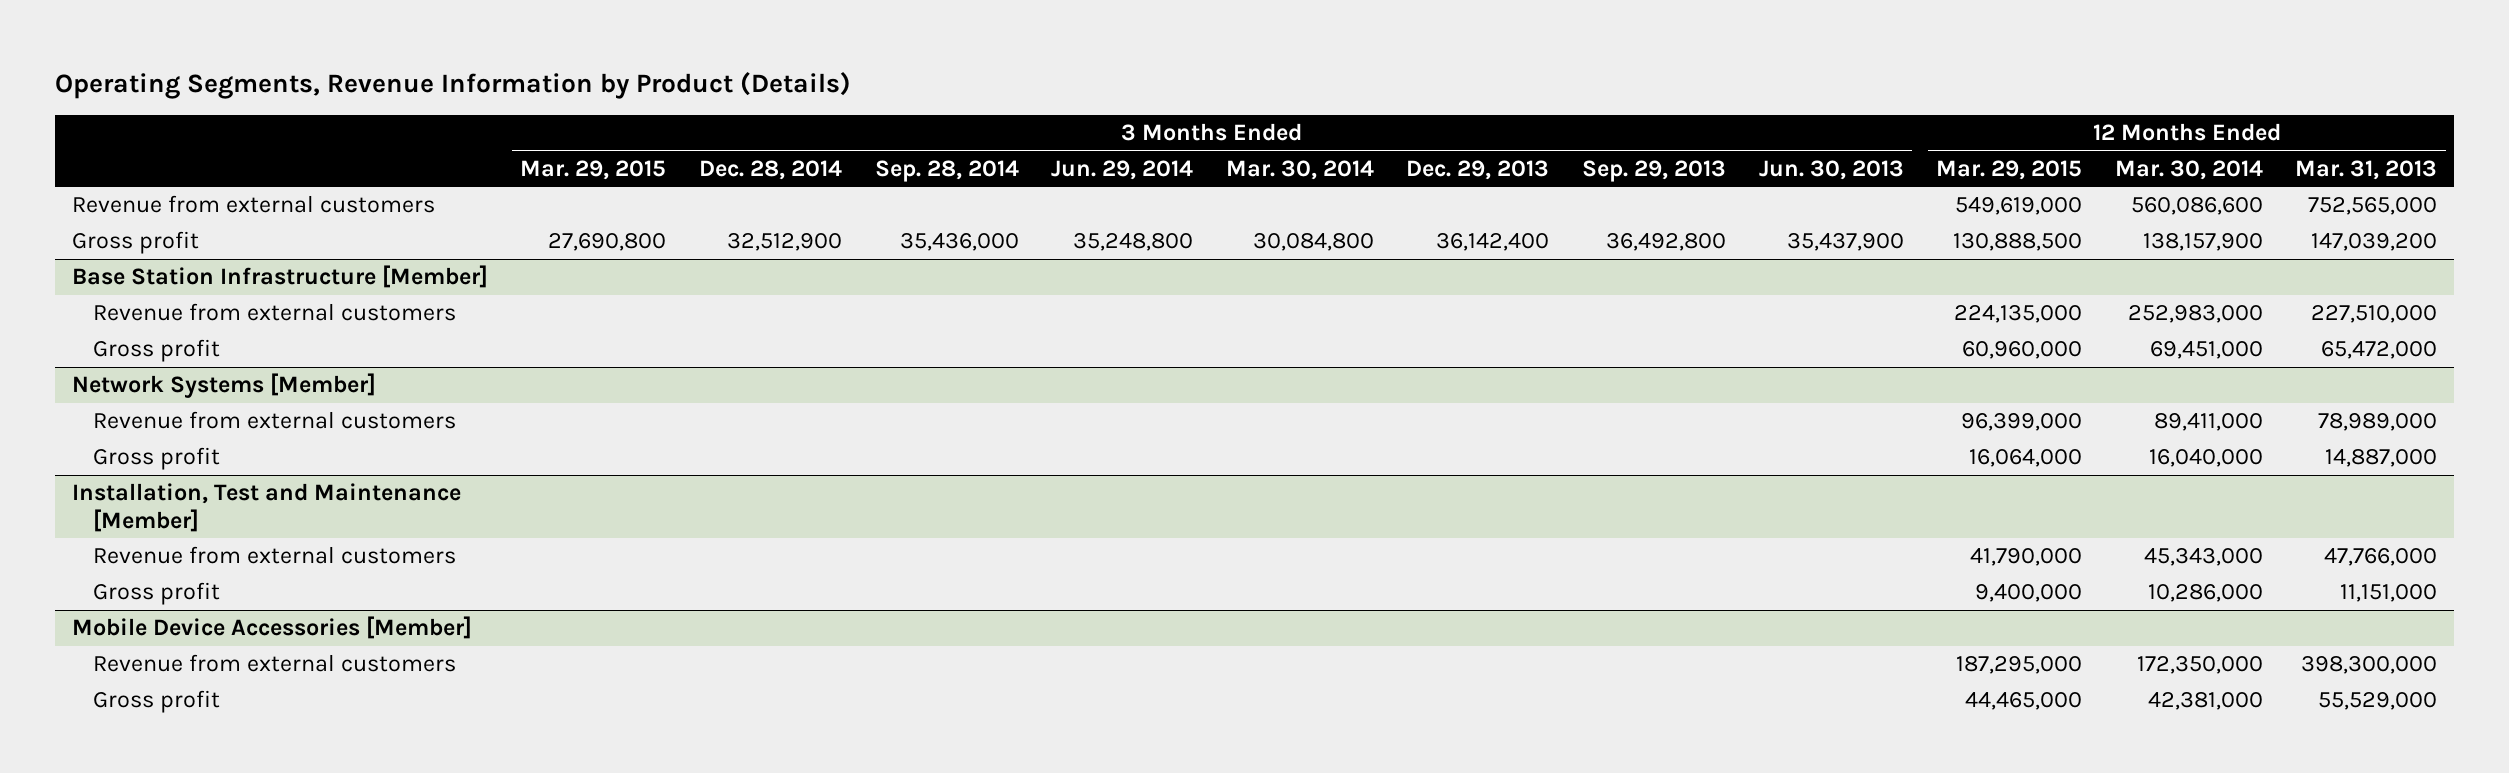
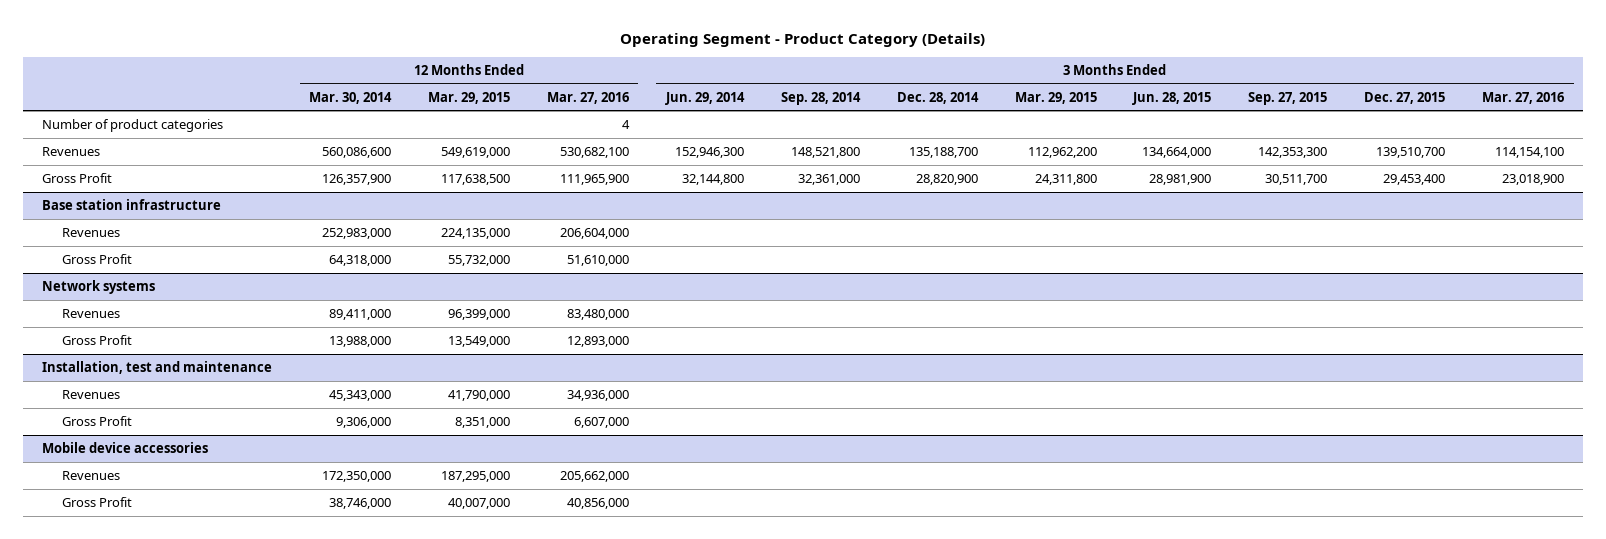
[55,71,852,99] Operating Segments, Revenue Information by Product (Details) -> [620,32,986,47] Operating Segment - Product Category (Details)
[1225,159,1374,180] Mar. 30, 2014 -> none
[1406,159,1550,180] Dec. 29, 2013 -> none
[1582,159,1727,182] Sep. 29, 2013 -> none
[1758,159,1904,180] Jun. 30, 2013 -> none
[2295,159,2438,180] Mar. 31, 2013 -> none
none -> [546,91,629,104] Mar. 27, 2016
none -> [1132,91,1212,105] Jun. 28, 2015
none -> [1248,91,1328,105] Sep. 27, 2015
none -> [1364,91,1446,104] Dec. 27, 2015
none -> [1482,91,1565,104] Mar. 27, 2016
[71,195,435,214] Revenue from external customers -> none
none -> [41,119,223,133] Number of product categories
none -> [41,147,100,157] Revenues
[71,231,199,255] Gross profit -> [41,173,112,184] Gross Profit
[548,233,667,252] 27,690,800 -> [1034,174,1097,186] 24,311,800
[726,233,842,252] 32,512,900 -> [915,174,978,186] 28,820,900
[899,233,1019,252] 35,436,000 -> [797,174,860,186] 32,361,000
[1073,233,1194,252] 35,248,800 -> [681,174,744,186] 32,144,800
[1953,233,2083,252] 130,888,500 -> [440,174,510,186] 117,638,500
[2142,233,2263,252] 138,157,900 -> [321,174,391,186] 126,357,900
[71,265,488,289] Base Station Infrastructure [Member] -> [41,199,221,211] Base station infrastructure
[93,303,457,322] Revenue from external customers -> [61,228,120,238] Revenues
[93,339,221,363] Gross profit -> [61,254,132,265] Gross Profit
[1962,341,2083,360] 60,960,000 -> [447,255,510,267] 55,732,000
[2149,341,2263,360] 69,451,000 -> [328,255,391,267] 64,318,000
[71,373,376,399] Network Systems [Member] -> [41,280,155,295] Network systems
[93,411,457,430] Revenue from external customers -> [61,309,120,319] Revenues
[93,447,221,471] Gross profit -> [61,335,132,346] Gross Profit
[1969,449,2083,468] 16,064,000 -> [447,336,510,348] 13,549,000
[2148,449,2263,468] 16,040,000 -> [328,336,391,348] 13,988,000
[71,483,461,532] Installation, Test and Maintenance [Member] -> [41,361,272,375] Installation, test and maintenance
[93,546,457,565] Revenue from external customers -> [61,390,120,400] Revenues
[93,582,221,606] Gross profit -> [61,416,132,427] Gross Profit
[1975,584,2083,603] 9,400,000 -> [454,417,510,429] 8,351,000
[2147,584,2263,603] 10,286,000 -> [335,417,391,429] 9,306,000
[71,616,472,640] Mobile Device Accessories [Member] -> [41,442,208,454] Mobile device accessories
[93,654,457,673] Revenue from external customers -> [61,471,120,481] Revenues
[93,690,221,714] Gross profit -> [61,497,132,508] Gross Profit
[1965,692,2083,711] 44,465,000 -> [447,498,510,510] 40,007,000
[2147,692,2263,711] 42,381,000 -> [328,498,391,510] 38,746,000

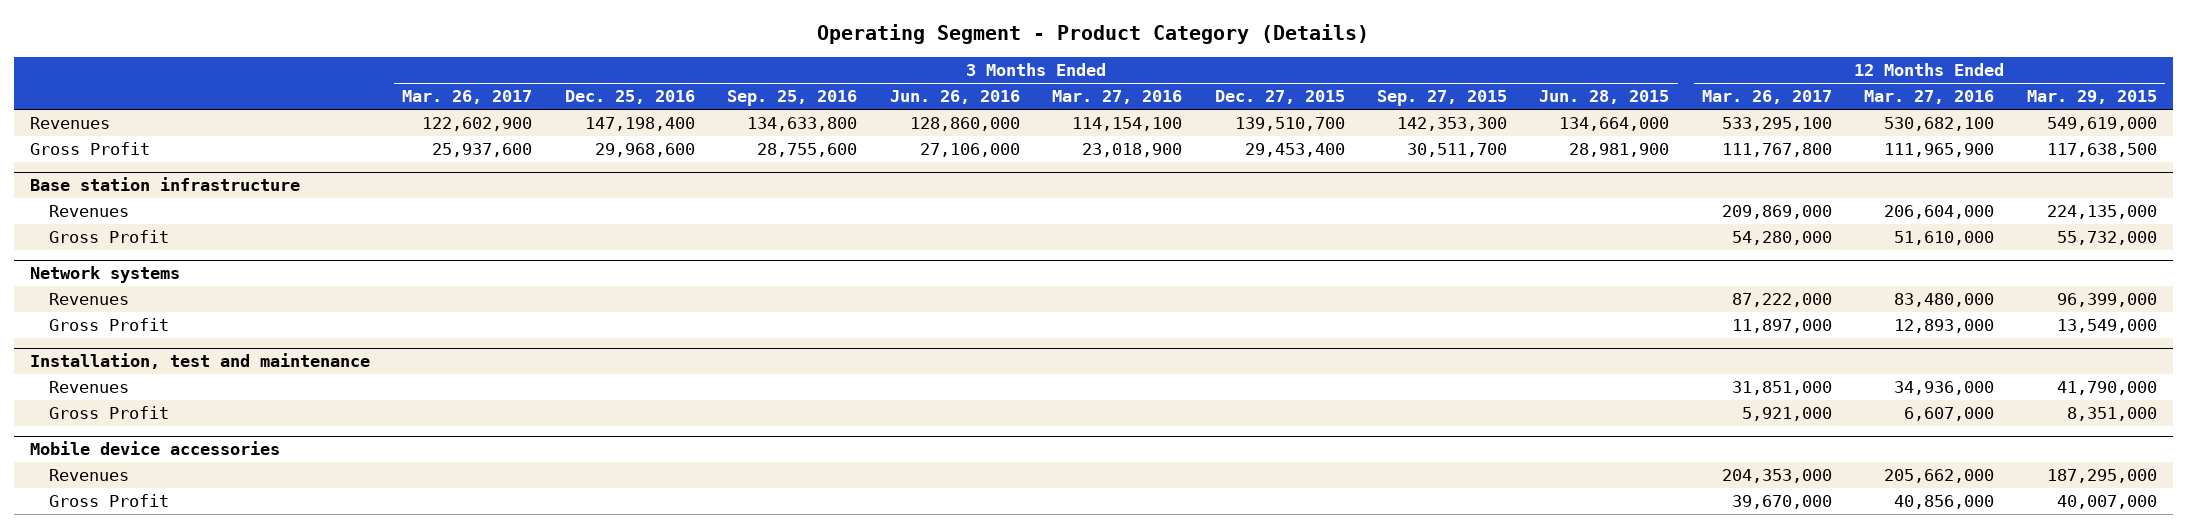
[308,91,392,104] Mar. 30, 2014 -> none
[664,91,745,105] Jun. 29, 2014 -> none
[780,91,861,105] Sep. 28, 2014 -> none
[896,91,979,104] Dec. 28, 2014 -> none
[1014,91,1097,104] Mar. 29, 2015 -> none
none -> [402,90,533,105] Mar. 26, 2017
none -> [564,90,695,105] Dec. 25, 2016
none -> [727,90,858,107] Sep. 25, 2016
none -> [889,90,1020,105] Jun. 26, 2016
none -> [1701,90,1832,105] Mar. 26, 2017
[41,119,223,133] Number of product categories -> none

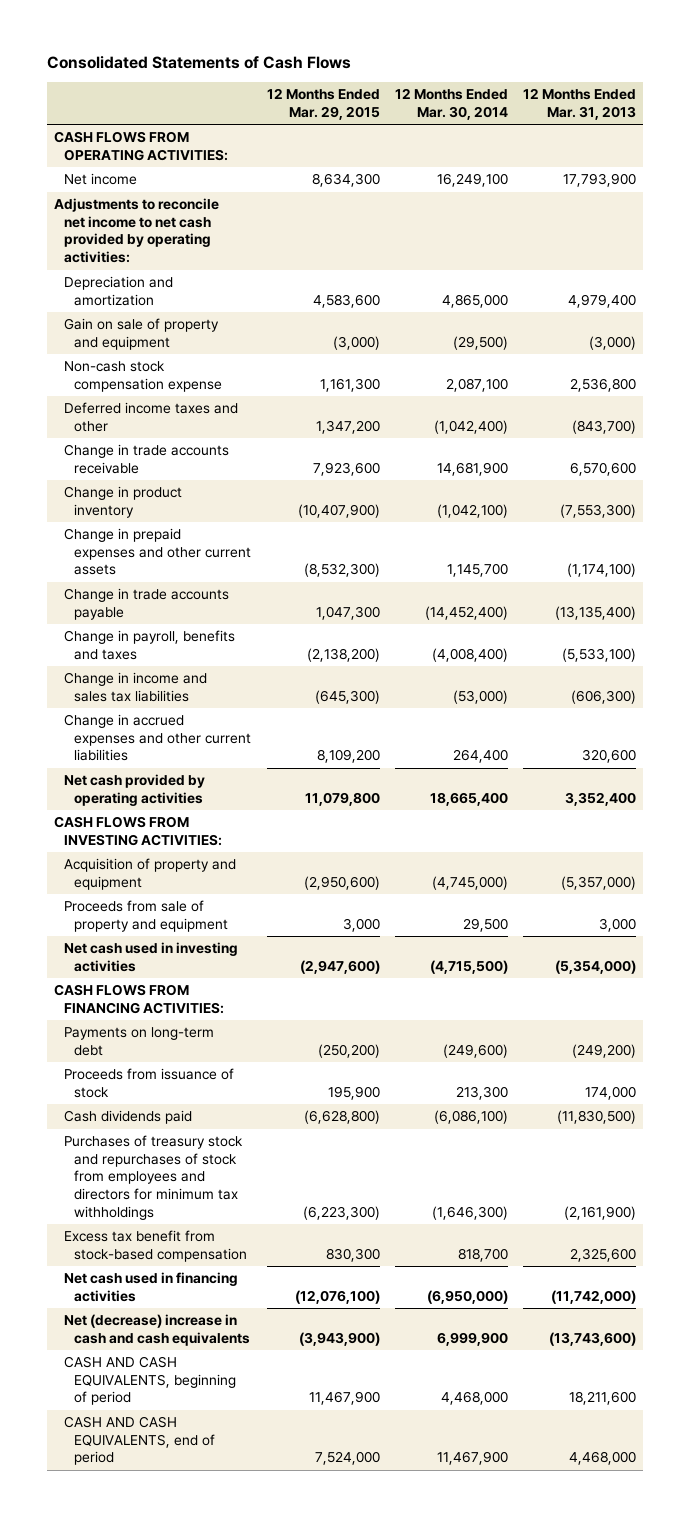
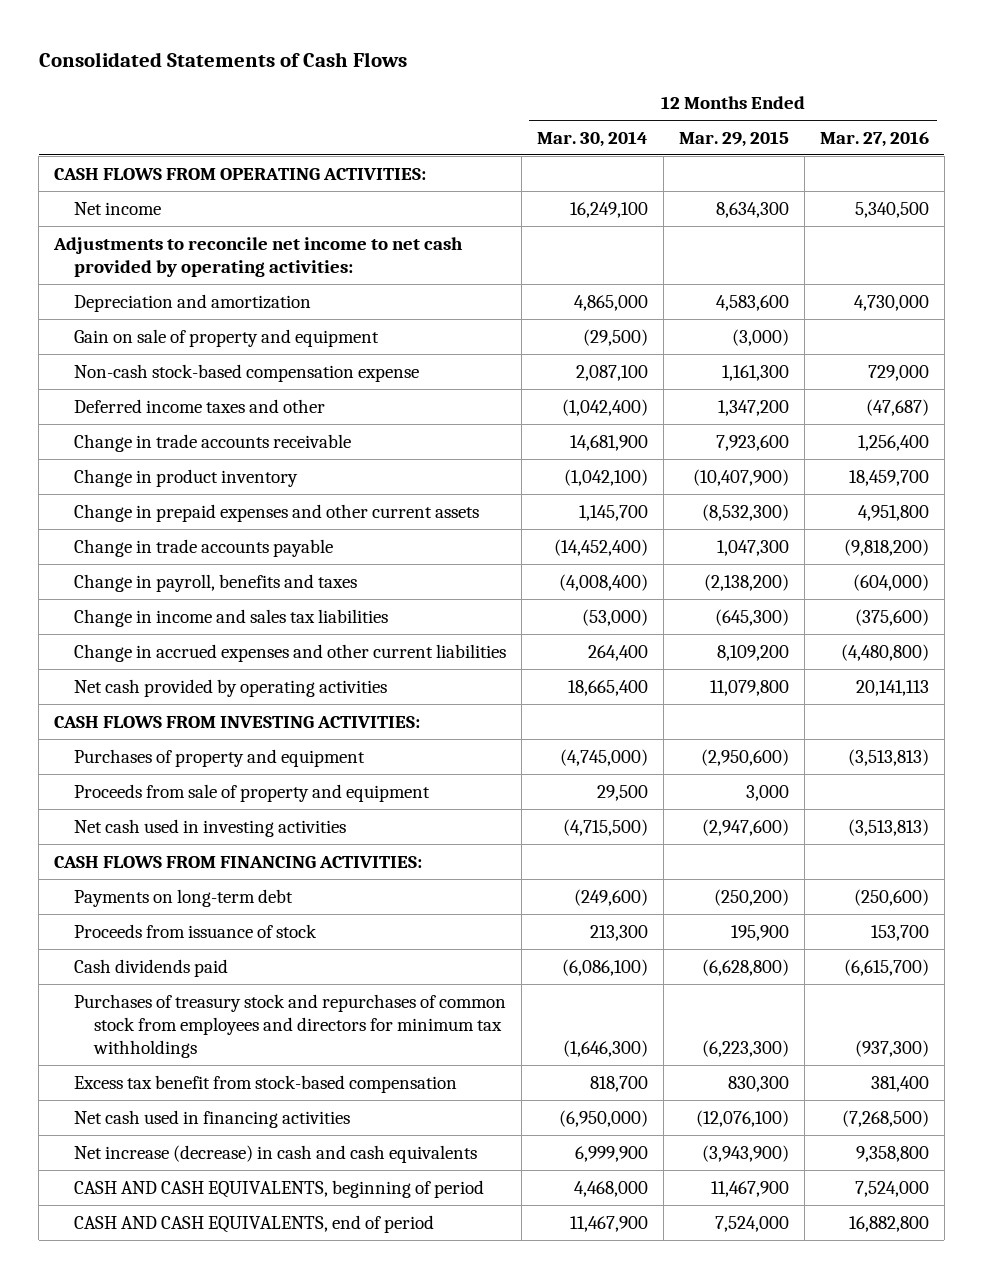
[522,88,636,120] 12 Months Ended Mar. 31, 2013 -> none
none -> [819,130,929,147] Mar. 27, 2016
[64,361,223,392] Non-cash stock compensation expense -> [74,363,420,382] Non-cash stock-based compensation expense
[64,858,237,890] Acquisition of property and equipment -> [74,748,366,767] Purchases of property and equipment
[64,1135,244,1220] Purchases of treasury stock and repurchases of stock from employees and directors for minimum tax withholdings -> [74,993,507,1058] Purchases of treasury stock and repurchases of common stock from employees and directors for minimum tax withholdings
[64,1314,251,1346] Net (decrease) increase in cash and cash equivalents -> [74,1144,478,1163] Net increase (decrease) in cash and cash equivalents

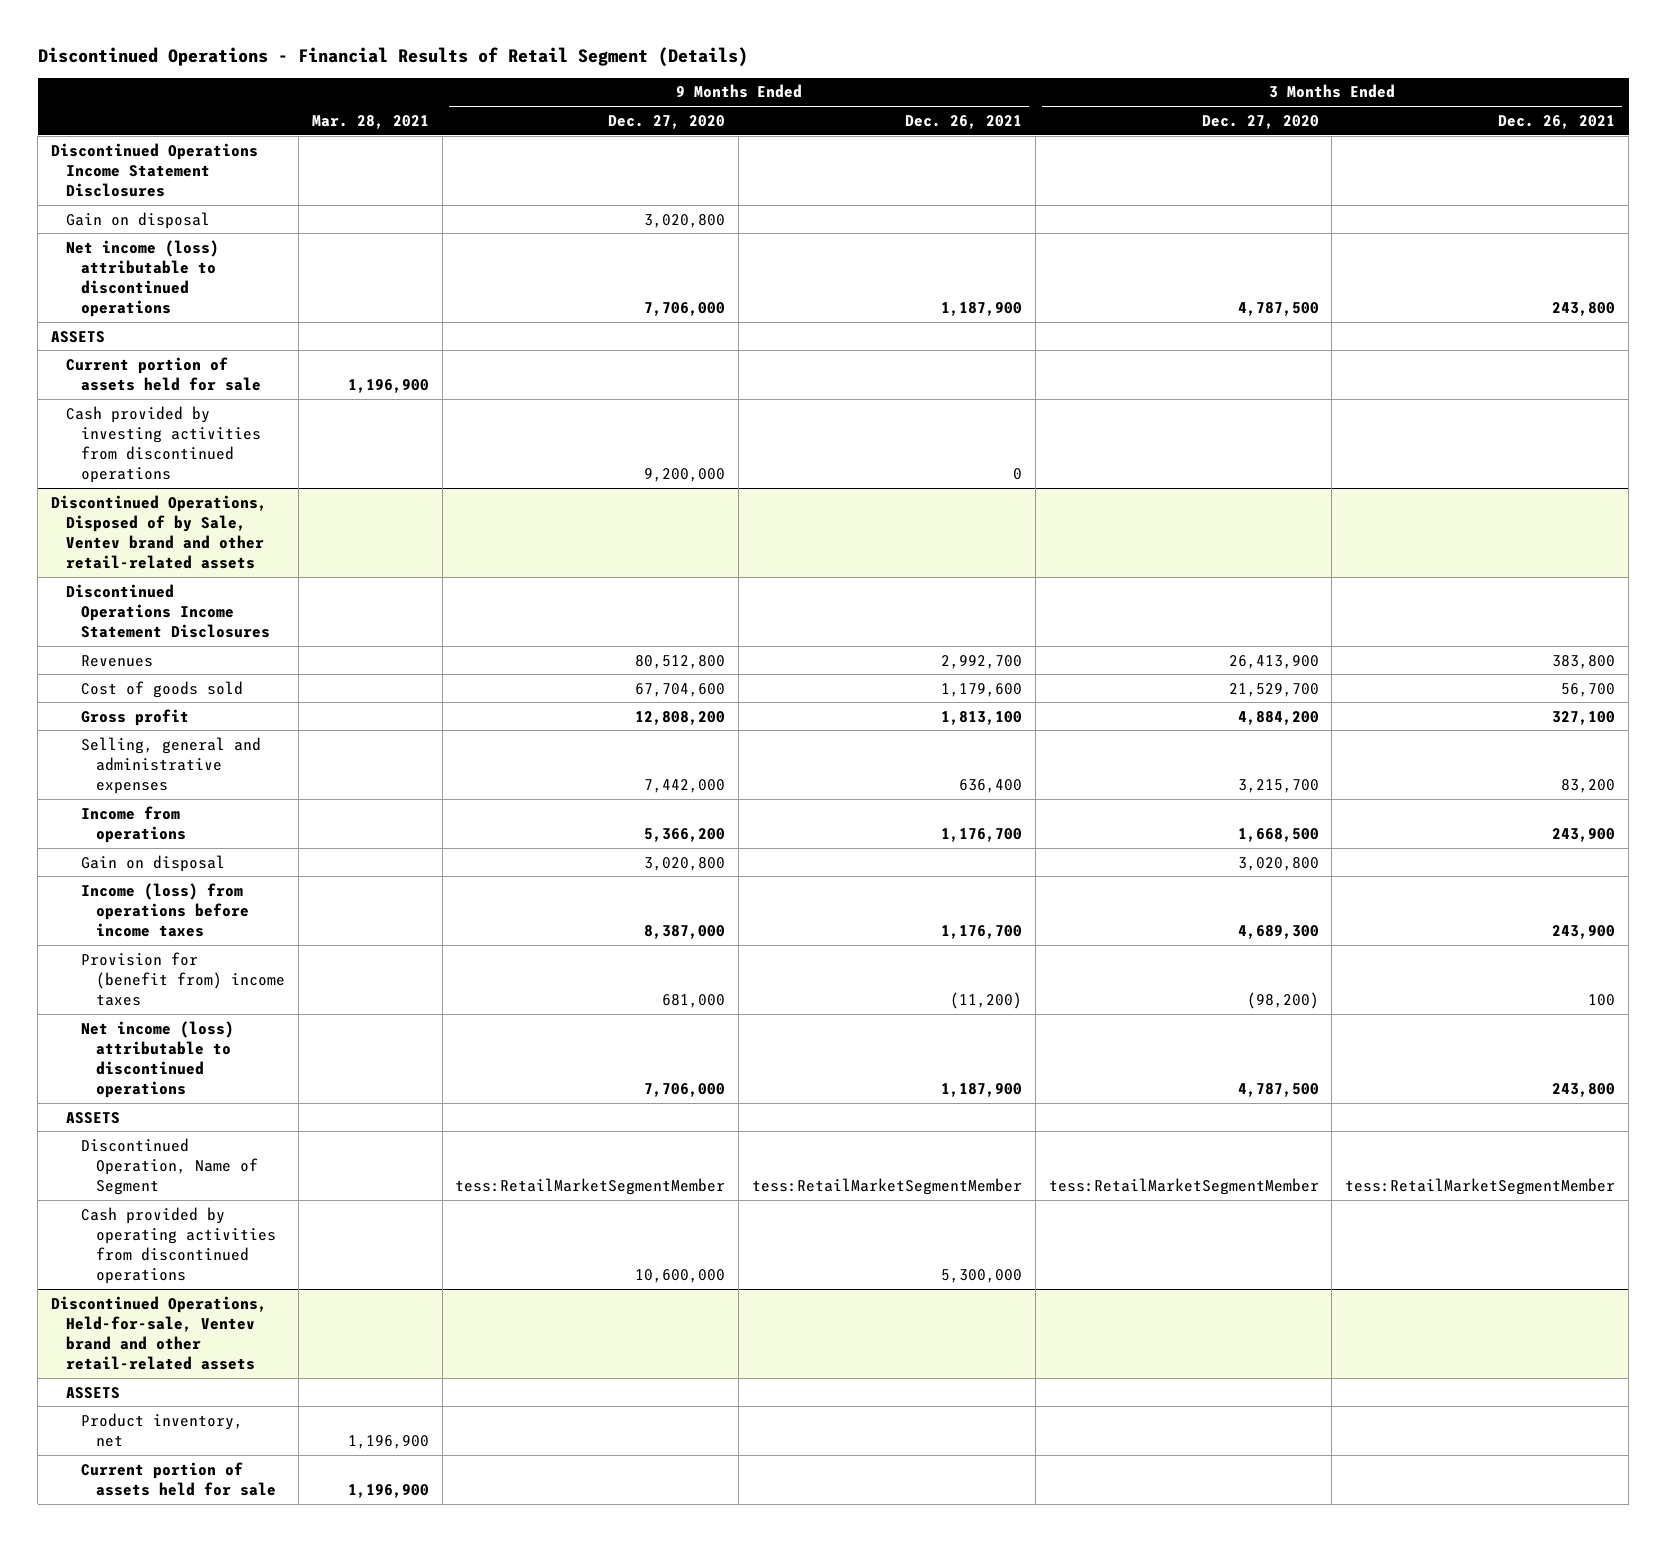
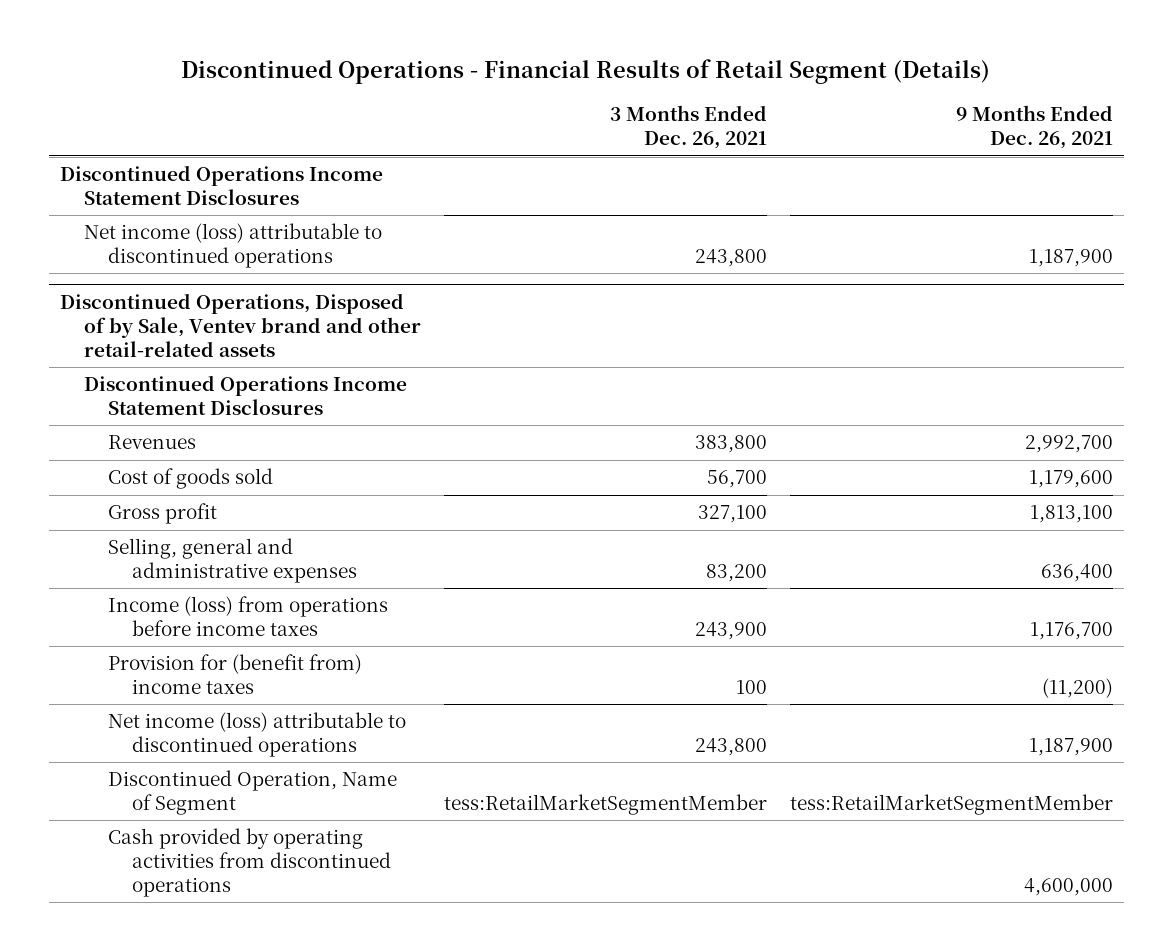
[311,114,429,129] Mar. 28, 2021 -> none
[608,114,726,129] Dec. 27, 2020 -> none
[1201,114,1319,129] Dec. 27, 2020 -> none
[66,211,211,229] Gain on disposal -> none
[51,330,106,343] ASSETS -> none
[66,356,262,391] Current portion of assets held for sale -> none
[66,405,262,484] Cash provided by investing activities from discontinued operations -> none
[81,805,187,843] Income from operations -> none
[81,854,226,872] Gain on disposal -> none
[66,1111,121,1124] ASSETS -> none
[51,1295,268,1371] Discontinued Operations, Held-for-sale, Ventev brand and other retail-related assets -> none
[66,1386,121,1399] ASSETS -> none
[81,1412,244,1447] Product inventory, net -> none
[81,1461,277,1496] Current portion of assets held for sale -> none
[941,1269,1023,1284] 5,300,000 -> [1023,877,1113,896] 4,600,000

